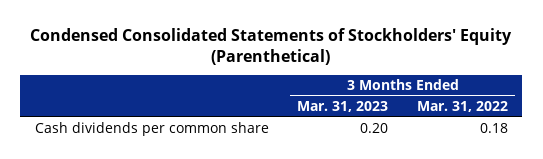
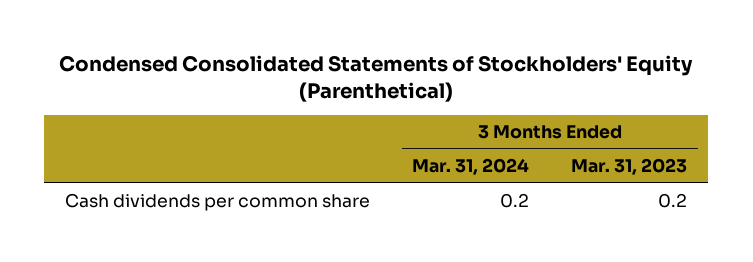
[416,101,508,113] Mar. 31, 2022 -> none
none -> [412,157,530,175] Mar. 31, 2024
[360,123,389,134] 0.20 -> [658,193,688,209] 0.2

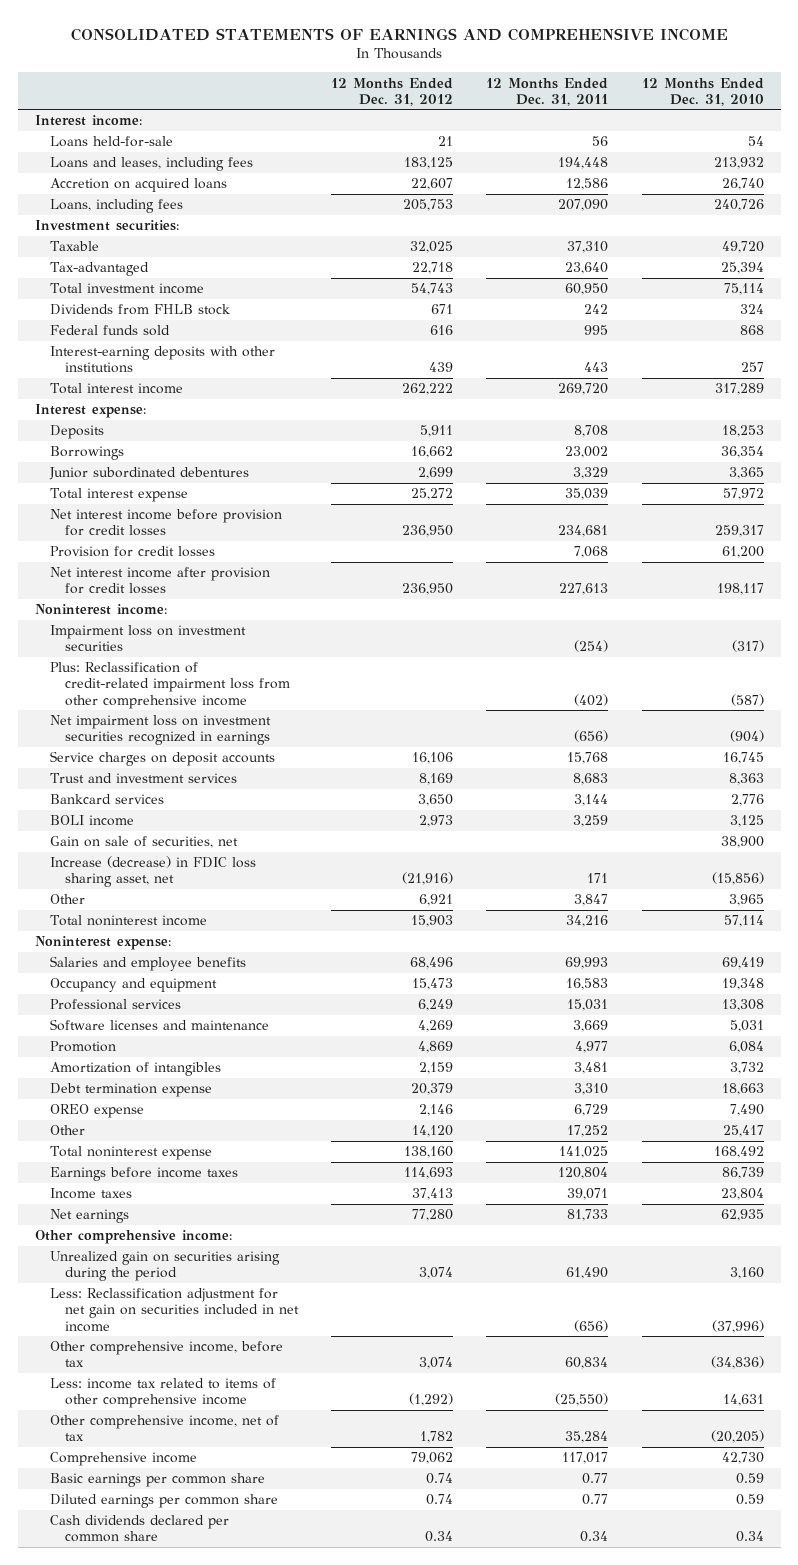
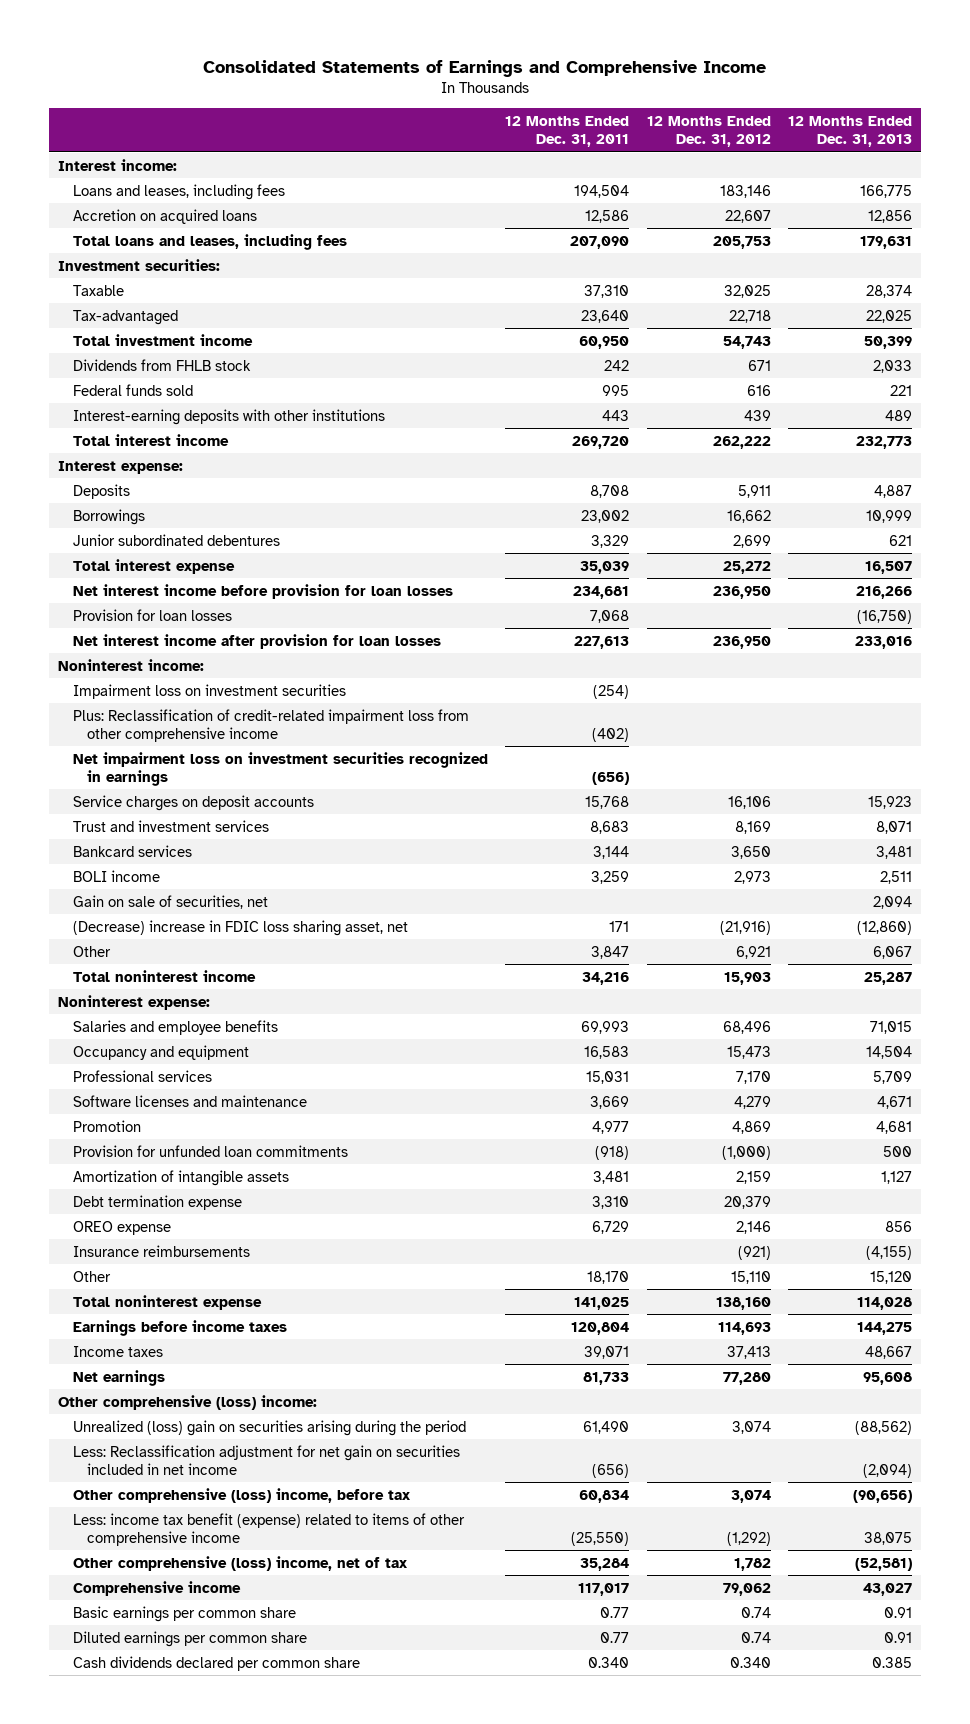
[71,27,729,41] CONSOLIDATED STATEMENTS OF EARNINGS AND COMPREHENSIVE INCOME -> [202,59,766,77] Consolidated Statements of Earnings and Comprehensive Income
[641,77,764,106] 12 Months Ended Dec. 31, 2010 -> none
none -> [788,115,913,148] 12 Months Ended Dec. 31, 2013
[49,136,173,148] Loans held-for-sale -> none
[403,157,453,170] 183,125 -> [719,184,771,198] 183,146
[558,157,609,170] 194,448 -> [574,184,630,198] 194,504
[49,199,183,214] Loans, including fees -> [72,233,347,250] Total loans and leases, including fees
[49,509,282,537] Net interest income before provision for credit losses -> [72,583,453,599] Net interest income before provision for loan losses
[49,546,215,558] Provision for credit losses -> [72,608,232,621] Provision for loan losses
[49,567,270,595] Net interest income after provision for credit losses -> [72,633,441,649] Net interest income after provision for loan losses
[49,856,256,888] Increase (decrease) in FDIC loss sharing asset, net -> [72,919,408,936] (Decrease) increase in FDIC loss sharing asset, net
[417,999,453,1012] 6,249 -> [735,1070,771,1084] 7,170
[417,1020,453,1033] 4,269 -> [733,1095,771,1109] 4,279
none -> [72,1144,348,1157] Provision for unfunded loan commitments
[49,1062,221,1077] Amortization of intangibles -> [72,1169,289,1186] Amortization of intangible assets
none -> [72,1244,250,1257] Insurance reimbursements
[411,1125,453,1138] 14,120 -> [730,1270,771,1284] 15,110
[567,1125,609,1138] 17,252 -> [587,1270,630,1284] 18,170
[34,1230,232,1245] Other comprehensive income: -> [57,1394,317,1410] Other comprehensive (loss) income:
[49,1251,280,1282] Unrealized gain on securities arising during the period -> [72,1419,466,1436] Unrealized (loss) gain on securities arising during the period
[49,1341,283,1368] Other comprehensive income, before tax -> [72,1487,410,1503] Other comprehensive (loss) income, before tax
[49,1378,276,1409] Less: income tax related to items of other comprehensive income -> [72,1512,465,1547] Less: income tax benefit (expense) related to items of other comprehensive income
[49,1415,279,1442] Other comprehensive income, net of tax -> [72,1555,407,1571] Other comprehensive (loss) income, net of tax
[424,1531,453,1543] 0.34 -> [729,1656,771,1668] 0.340
[580,1531,609,1543] 0.34 -> [588,1656,630,1668] 0.340

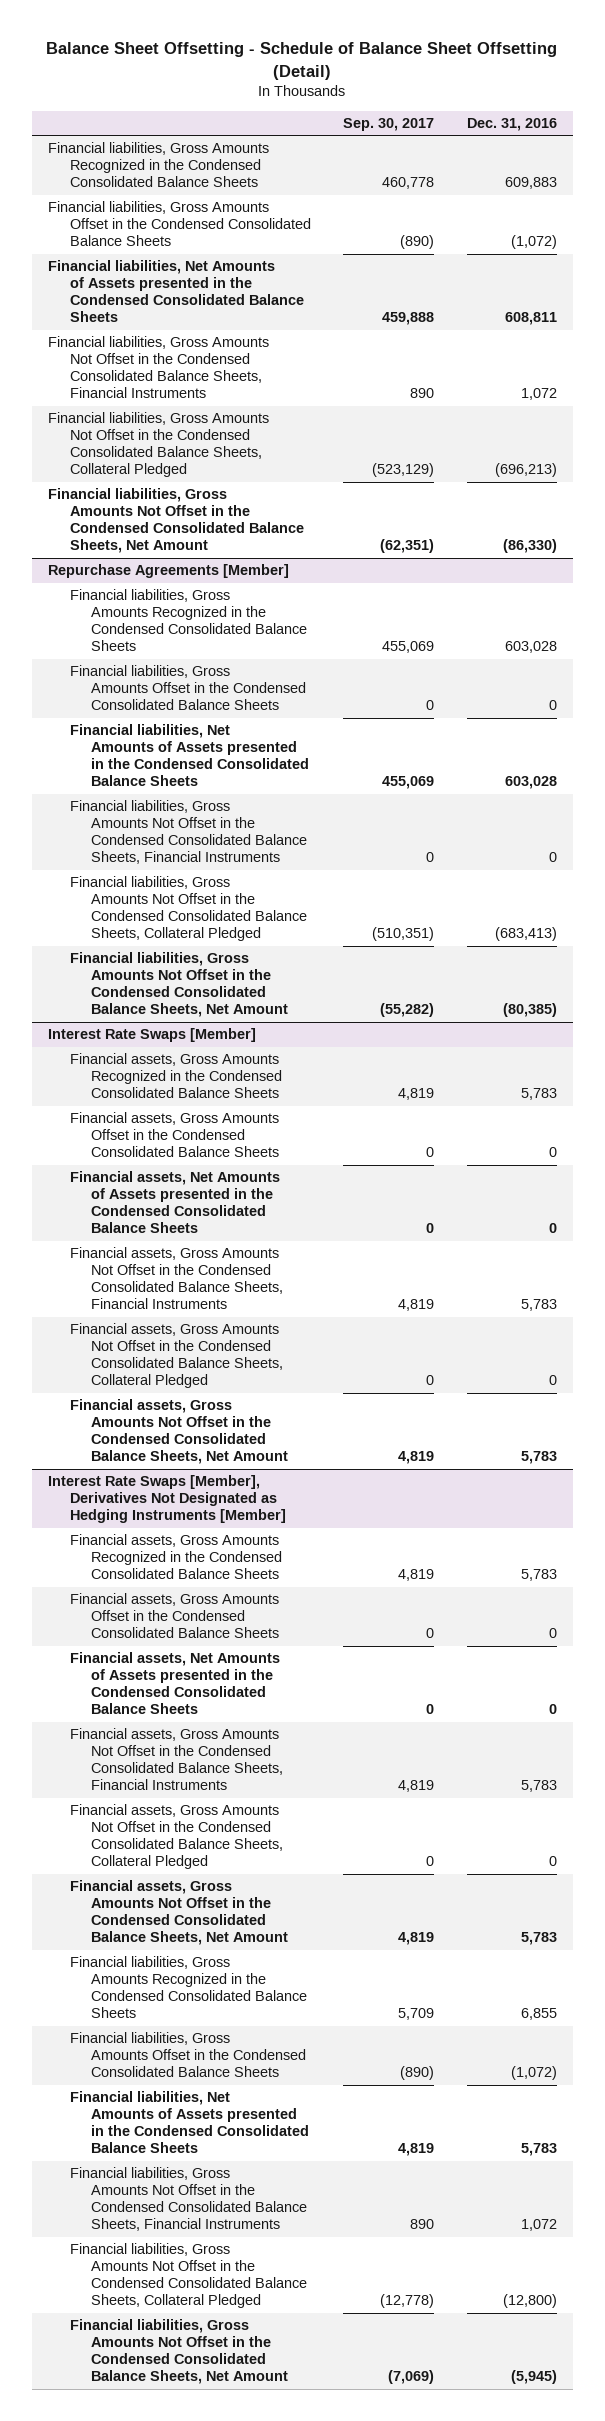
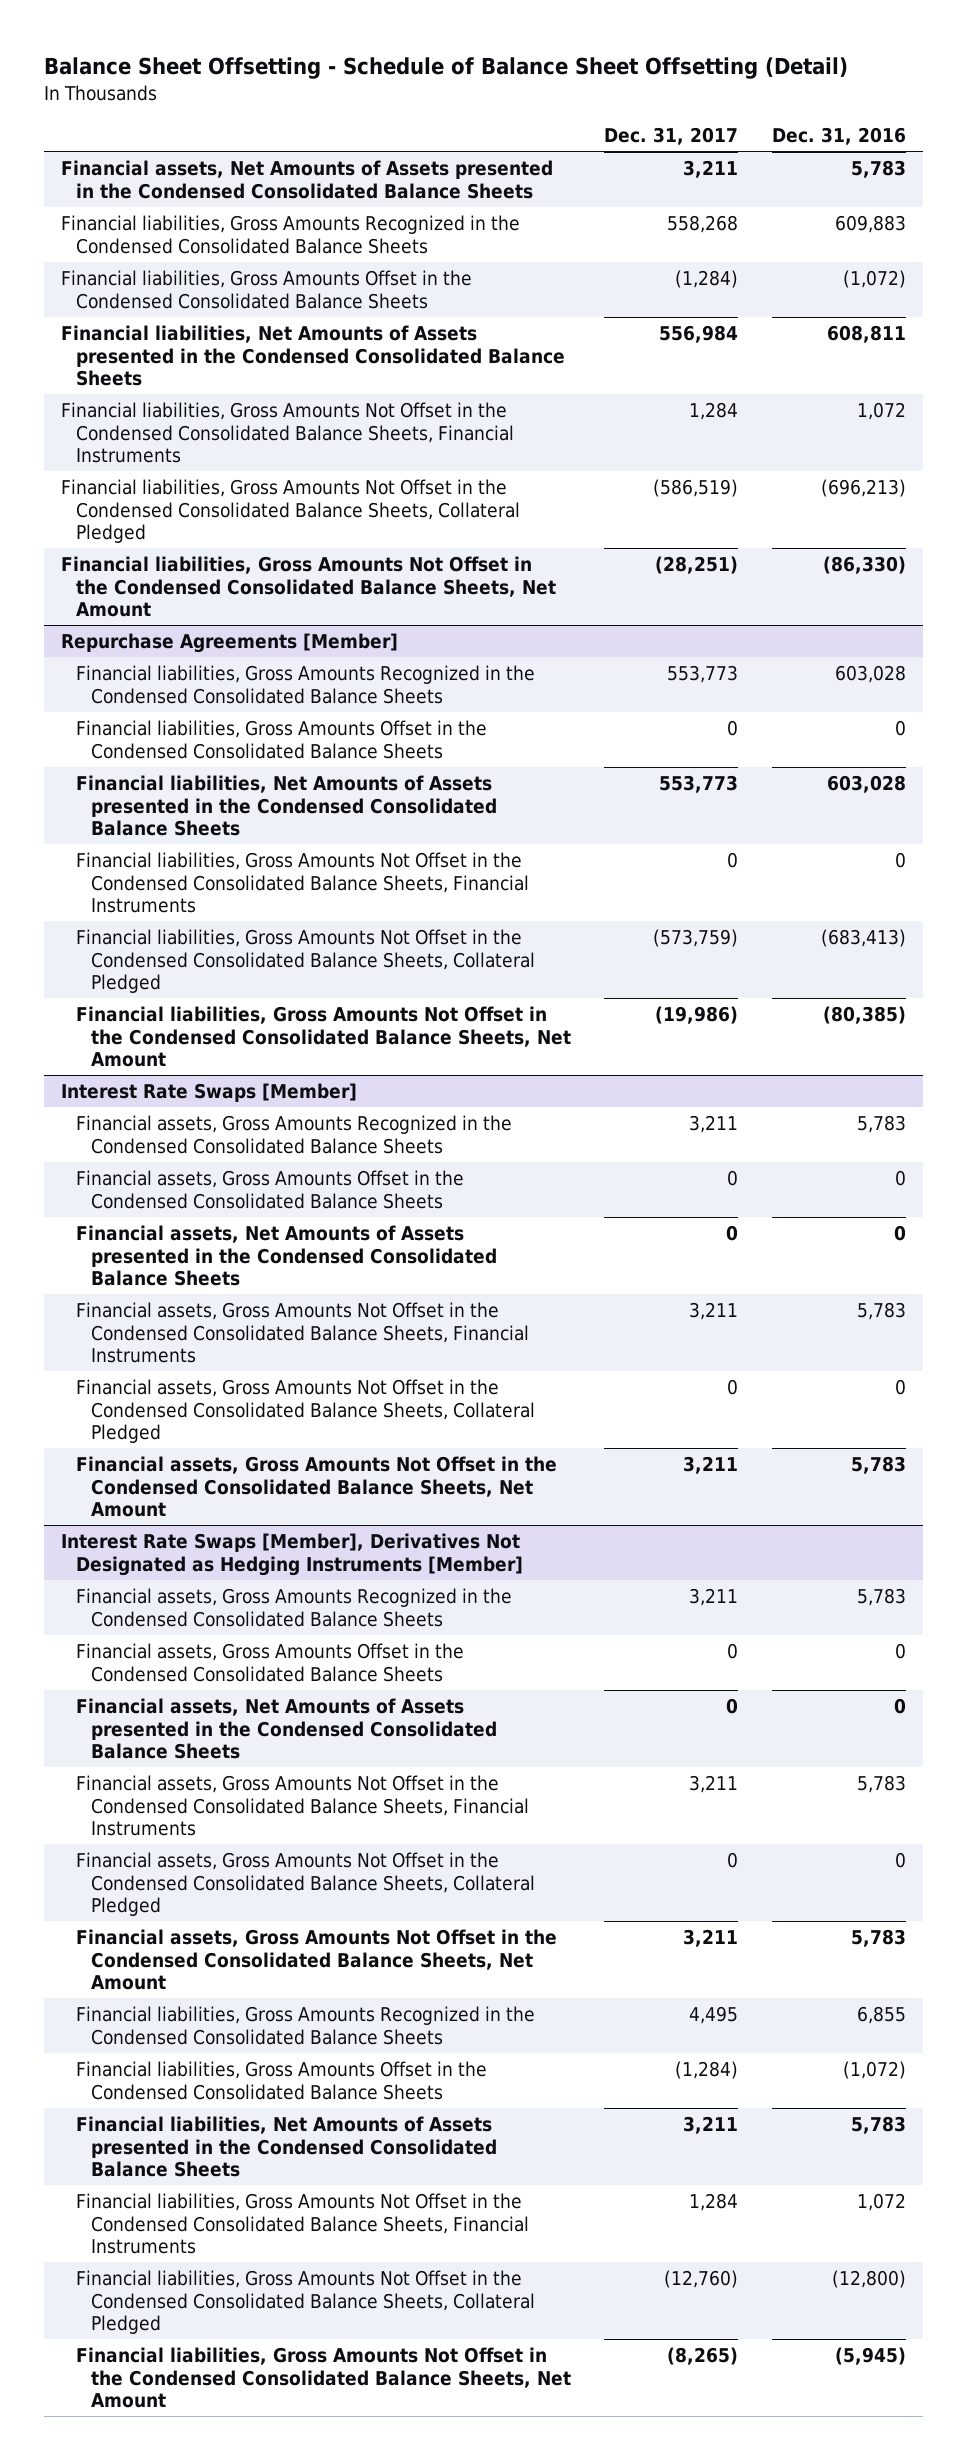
[343,117,435,131] Sep. 30, 2017 -> none
none -> [604,126,739,145] Dec. 31, 2017
none -> [60,160,553,199] Financial assets, Net Amounts of Assets presented in the Condensed Consolidated Balance Sheets

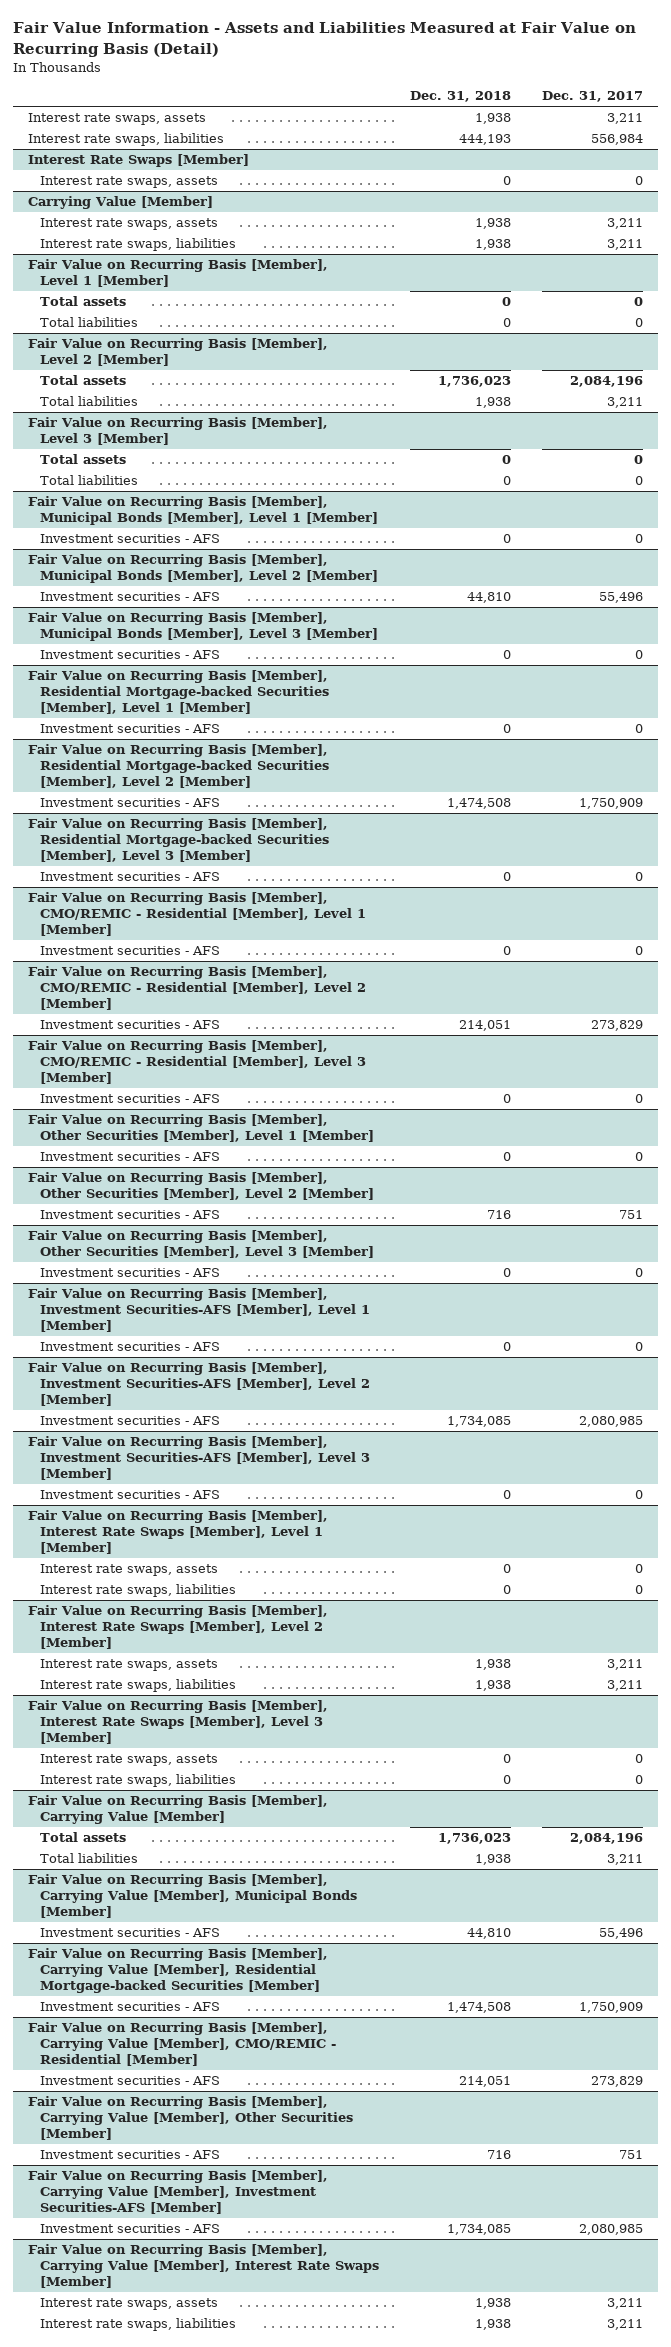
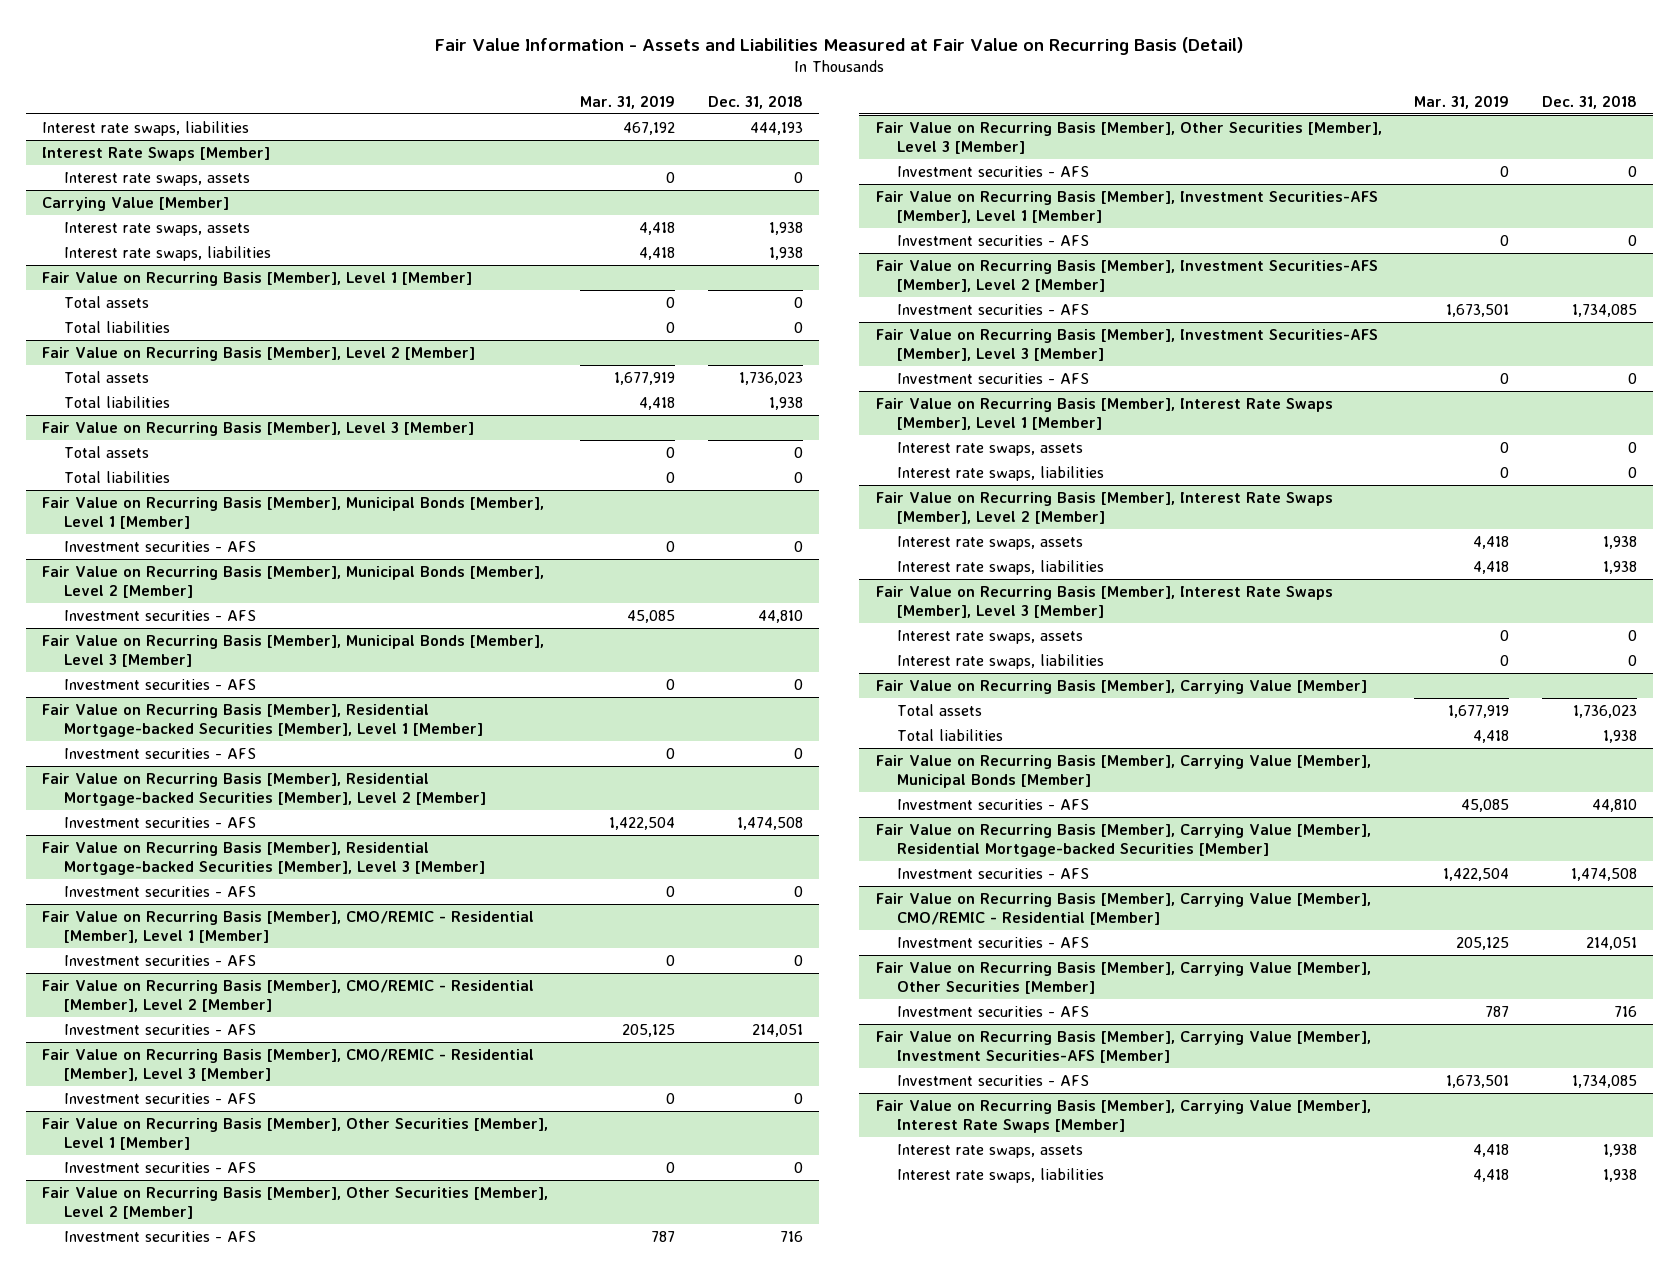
[541,91,643,103] Dec. 31, 2017 -> none
none -> [580,94,676,109] Mar. 31, 2019
[28,113,207,126] Interest rate swaps, assets -> none

